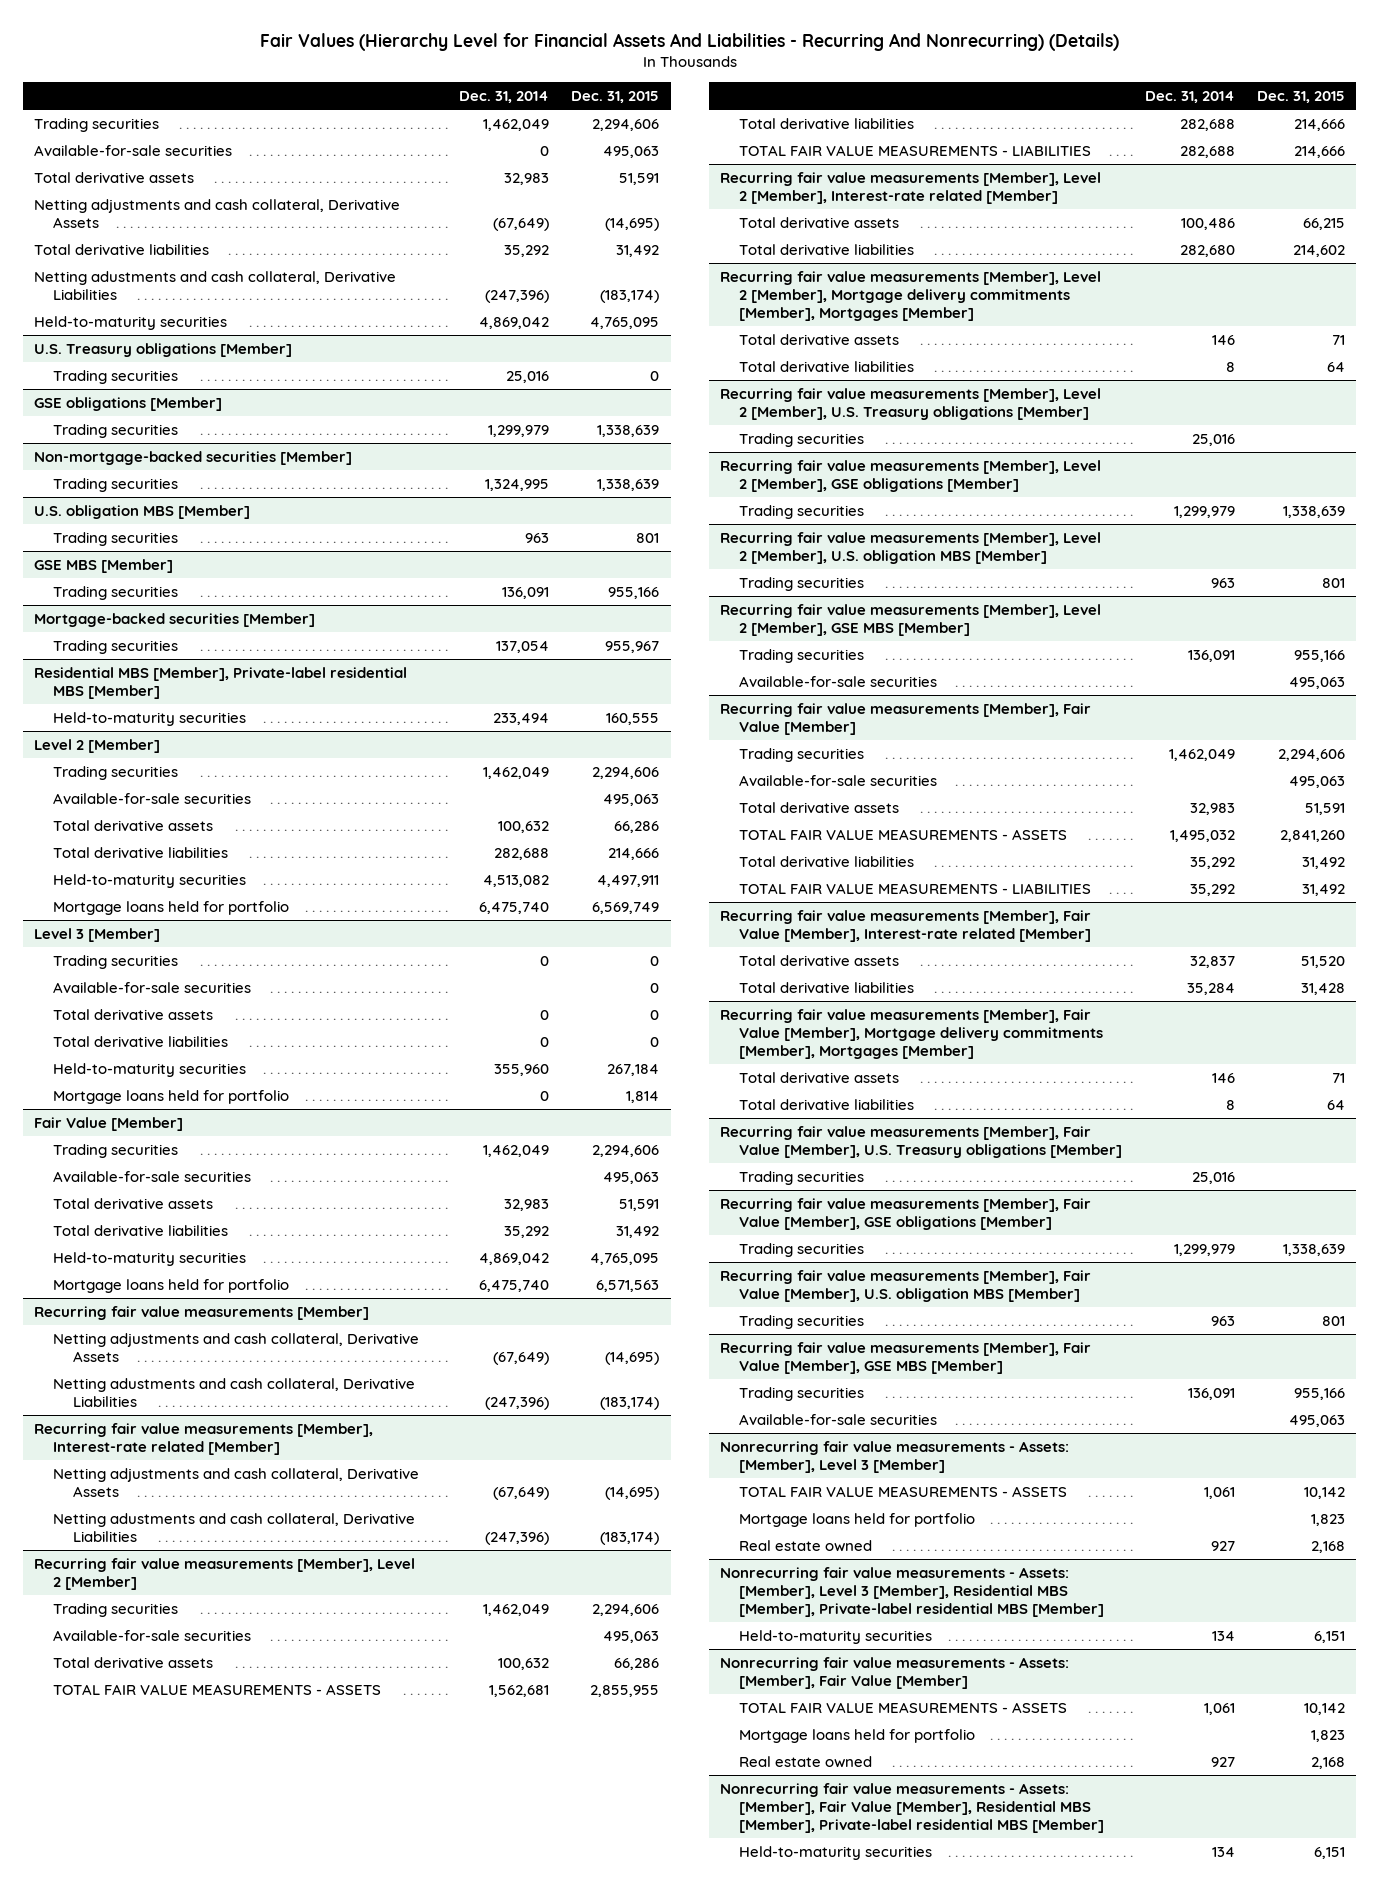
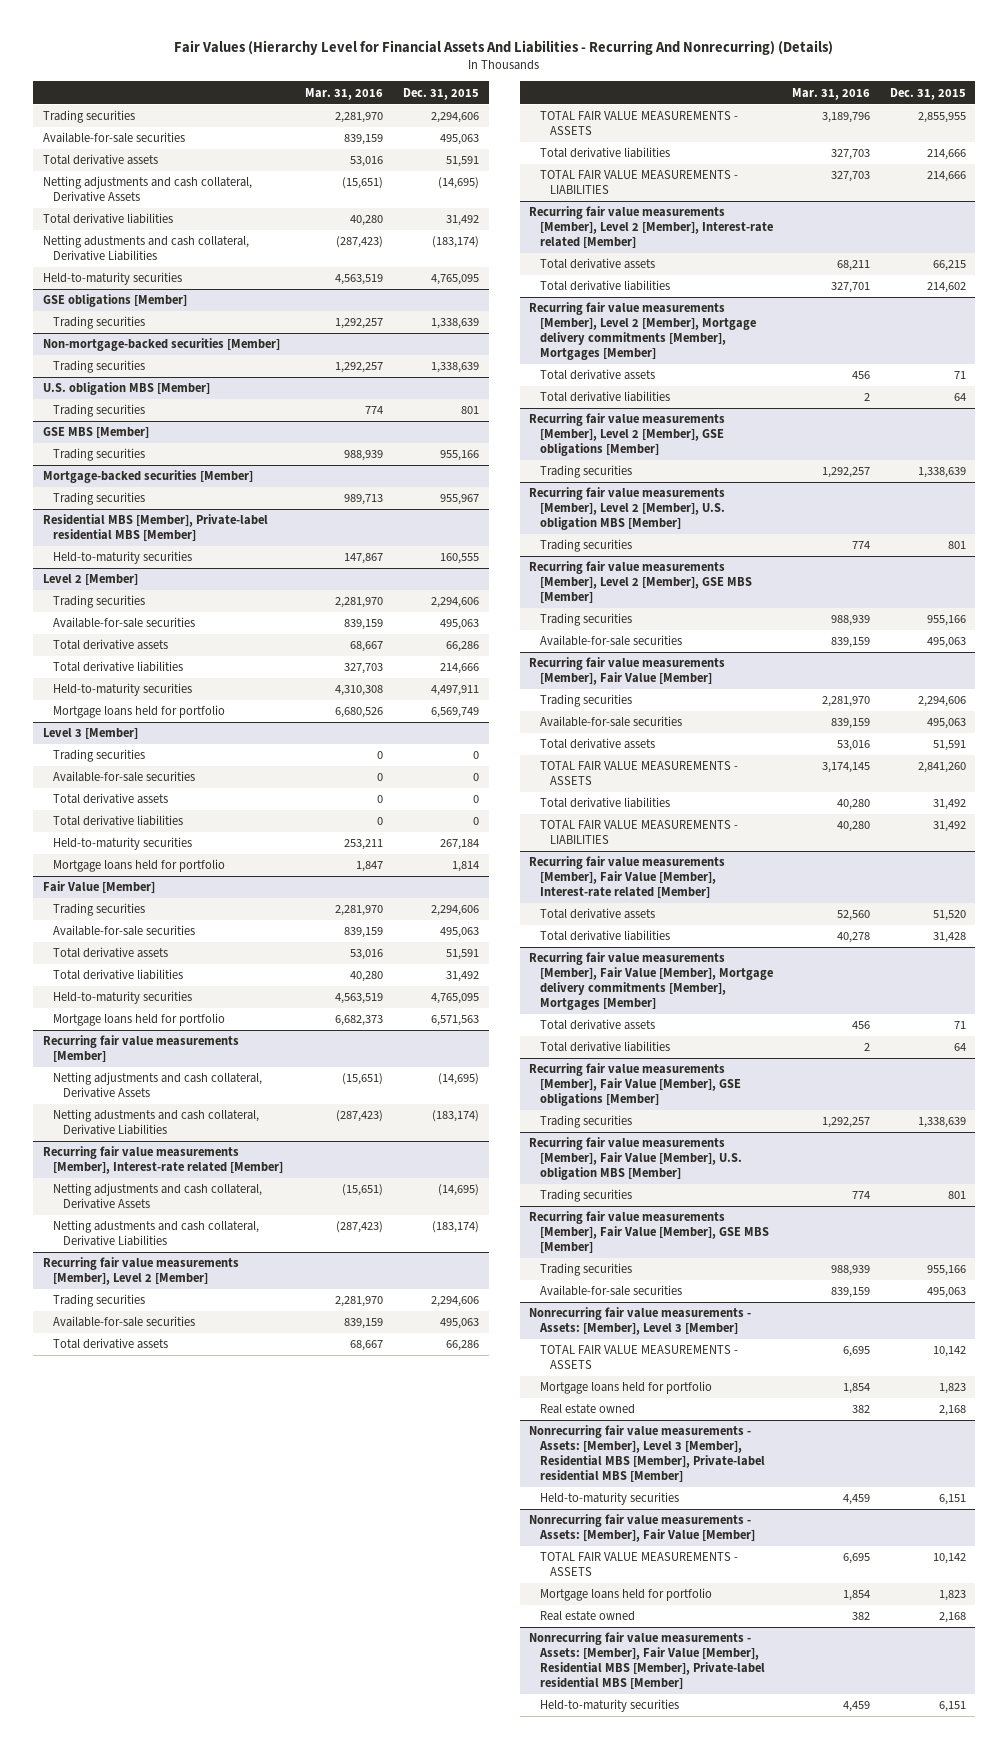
[458,90,549,103] Dec. 31, 2014 -> none
none -> [305,87,384,100] Mar. 31, 2016
[34,342,293,357] U.S. Treasury obligations [Member] -> none
[53,369,179,384] Trading securities -> none
[719,387,1101,420] Recurring fair value measurements [Member], Level 2 [Member], U.S. Treasury obligations [Member] -> none
[739,432,865,447] Trading securities -> none
[719,1125,1123,1158] Recurring fair value measurements [Member], Fair Value [Member], U.S. Treasury obligations [Member] -> none
[739,1170,865,1185] Trading securities -> none

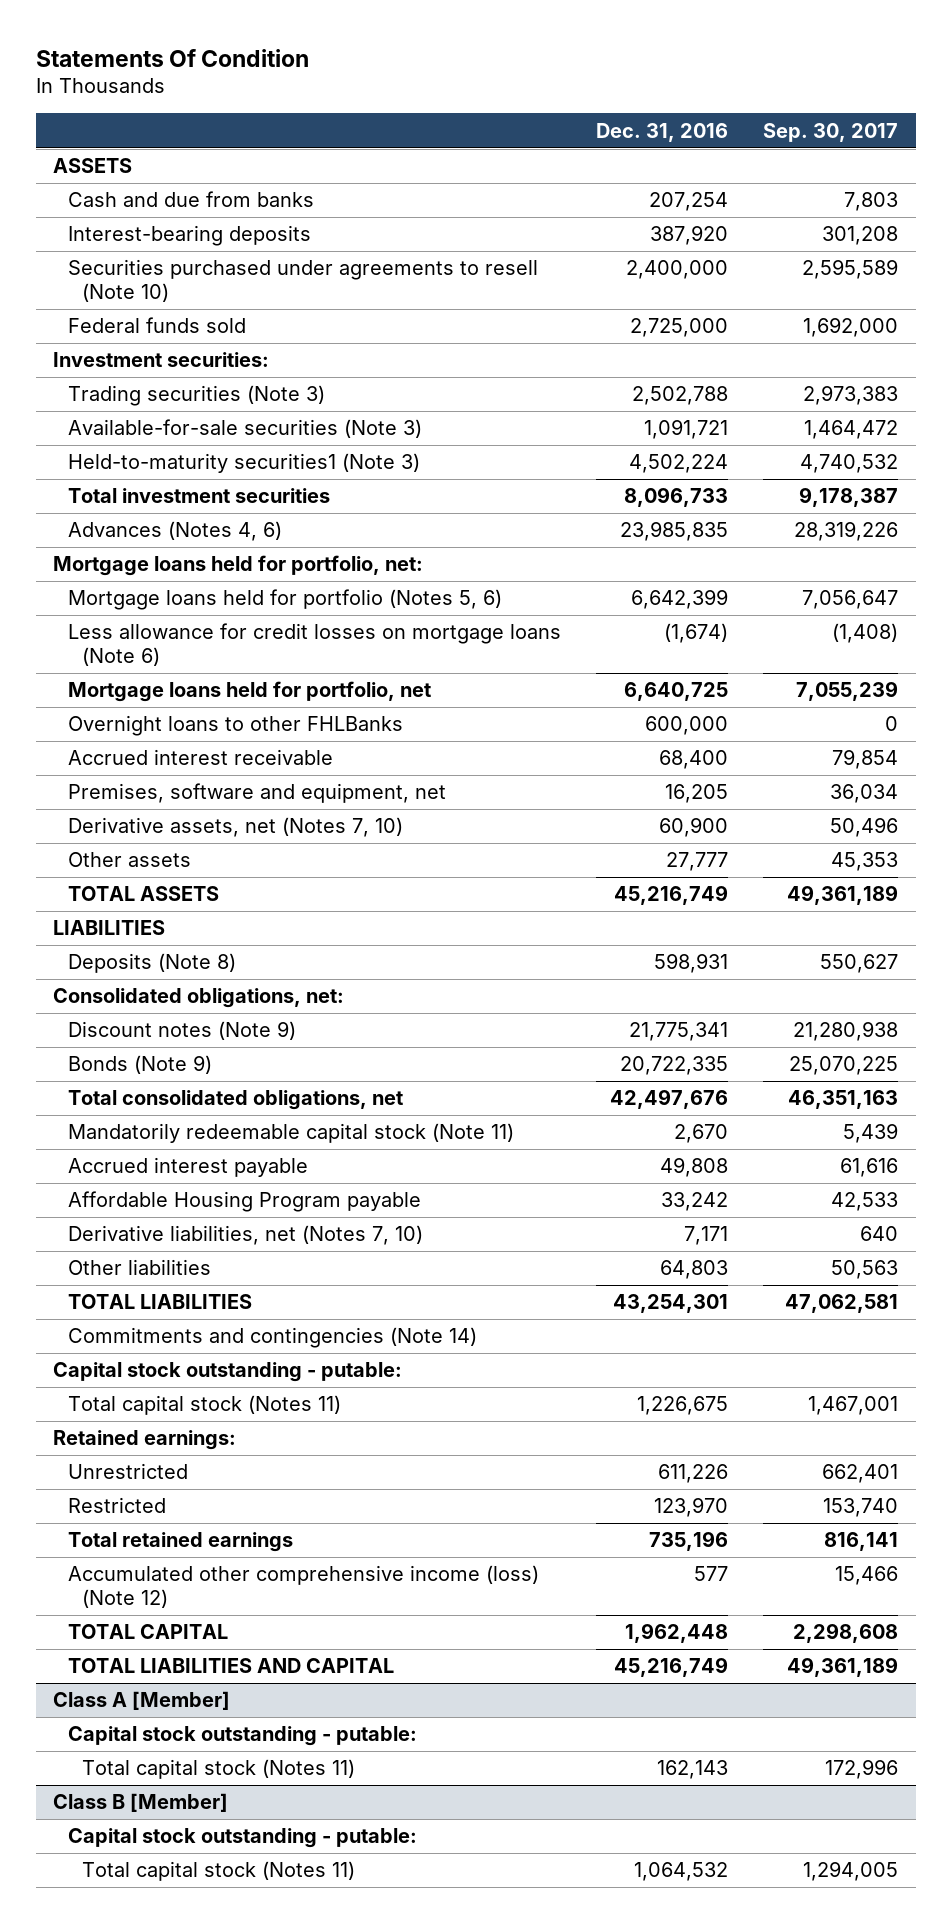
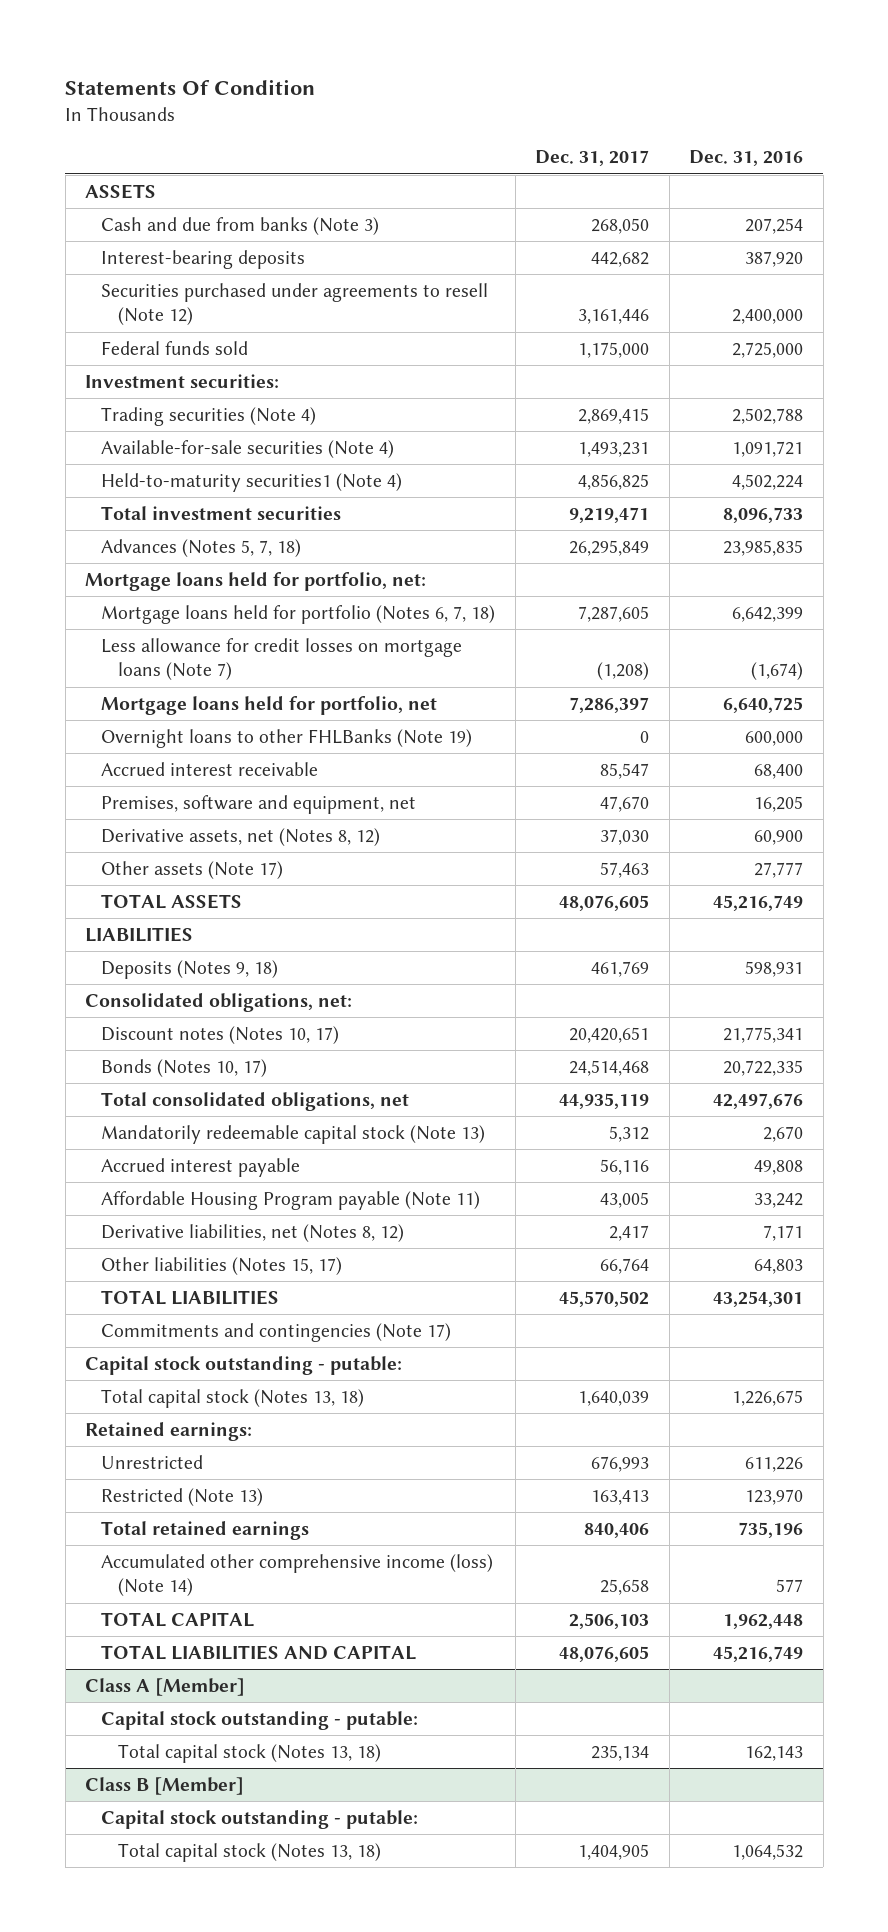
[763,122,899,142] Sep. 30, 2017 -> none
none -> [535,150,650,167] Dec. 31, 2017
[67,191,314,208] Cash and due from banks -> [101,217,380,236] Cash and due from banks (Note 3)
[67,259,538,303] Securities purchased under agreements to resell (Note 10) -> [101,283,489,326] Securities purchased under agreements to resell (Note 12)
[67,385,325,407] Trading securities (Note 3) -> [101,407,317,427] Trading securities (Note 4)
[67,419,422,439] Available-for-sale securities (Note 3) -> [101,440,395,459] Available-for-sale securities (Note 4)
[67,453,420,474] Held-to-maturity securities1 (Note 3) -> [101,473,403,493] Held-to-maturity securities1 (Note 4)
[67,521,282,542] Advances (Notes 4, 6) -> [101,539,302,558] Advances (Notes 5, 7, 18)
[67,589,502,611] Mortgage loans held for portfolio (Notes 5, 6) -> [101,605,496,625] Mortgage loans held for portfolio (Notes 6, 7, 18)
[67,623,561,667] Less allowance for credit losses on mortgage loans (Note 6) -> [101,638,463,681] Less allowance for credit losses on mortgage loans (Note 7)
[67,715,403,737] Overnight loans to other FHLBanks -> [101,729,473,749] Overnight loans to other FHLBanks (Note 19)
[67,817,403,838] Derivative assets, net (Notes 7, 10) -> [101,828,381,847] Derivative assets, net (Notes 8, 12)
[67,852,191,868] Other assets -> [101,861,284,880] Other assets (Note 17)
[67,953,236,974] Deposits (Note 8) -> [101,960,279,980] Deposits (Notes 9, 18)
[67,1021,296,1041] Discount notes (Note 9) -> [101,1026,340,1045] Discount notes (Notes 10, 17)
[67,1055,212,1075] Bonds (Note 9) -> [101,1059,268,1078] Bonds (Notes 10, 17)
[67,1123,514,1144] Mandatorily redeemable capital stock (Note 11) -> [101,1125,486,1145] Mandatorily redeemable capital stock (Note 13)
[67,1191,421,1213] Affordable Housing Program payable -> [101,1191,481,1211] Affordable Housing Program payable (Note 11)
[67,1225,423,1246] Derivative liabilities, net (Notes 7, 10) -> [101,1224,405,1243] Derivative liabilities, net (Notes 8, 12)
[67,1259,211,1276] Other liabilities -> [101,1257,343,1276] Other liabilities (Notes 15, 17)
[67,1327,477,1349] Commitments and contingencies (Note 14) -> [101,1323,452,1343] Commitments and contingencies (Note 17)
[67,1395,341,1416] Total capital stock (Notes 11) -> [101,1389,365,1409] Total capital stock (Notes 13, 18)
[67,1497,166,1514] Restricted -> [101,1488,264,1507] Restricted (Note 13)
[67,1565,539,1609] Accumulated other comprehensive income (loss) (Note 12) -> [101,1554,494,1597] Accumulated other comprehensive income (loss) (Note 14)
[81,1759,355,1780] Total capital stock (Notes 11) -> [117,1744,381,1764] Total capital stock (Notes 13, 18)
[81,1861,355,1882] Total capital stock (Notes 11) -> [117,1843,381,1863] Total capital stock (Notes 13, 18)

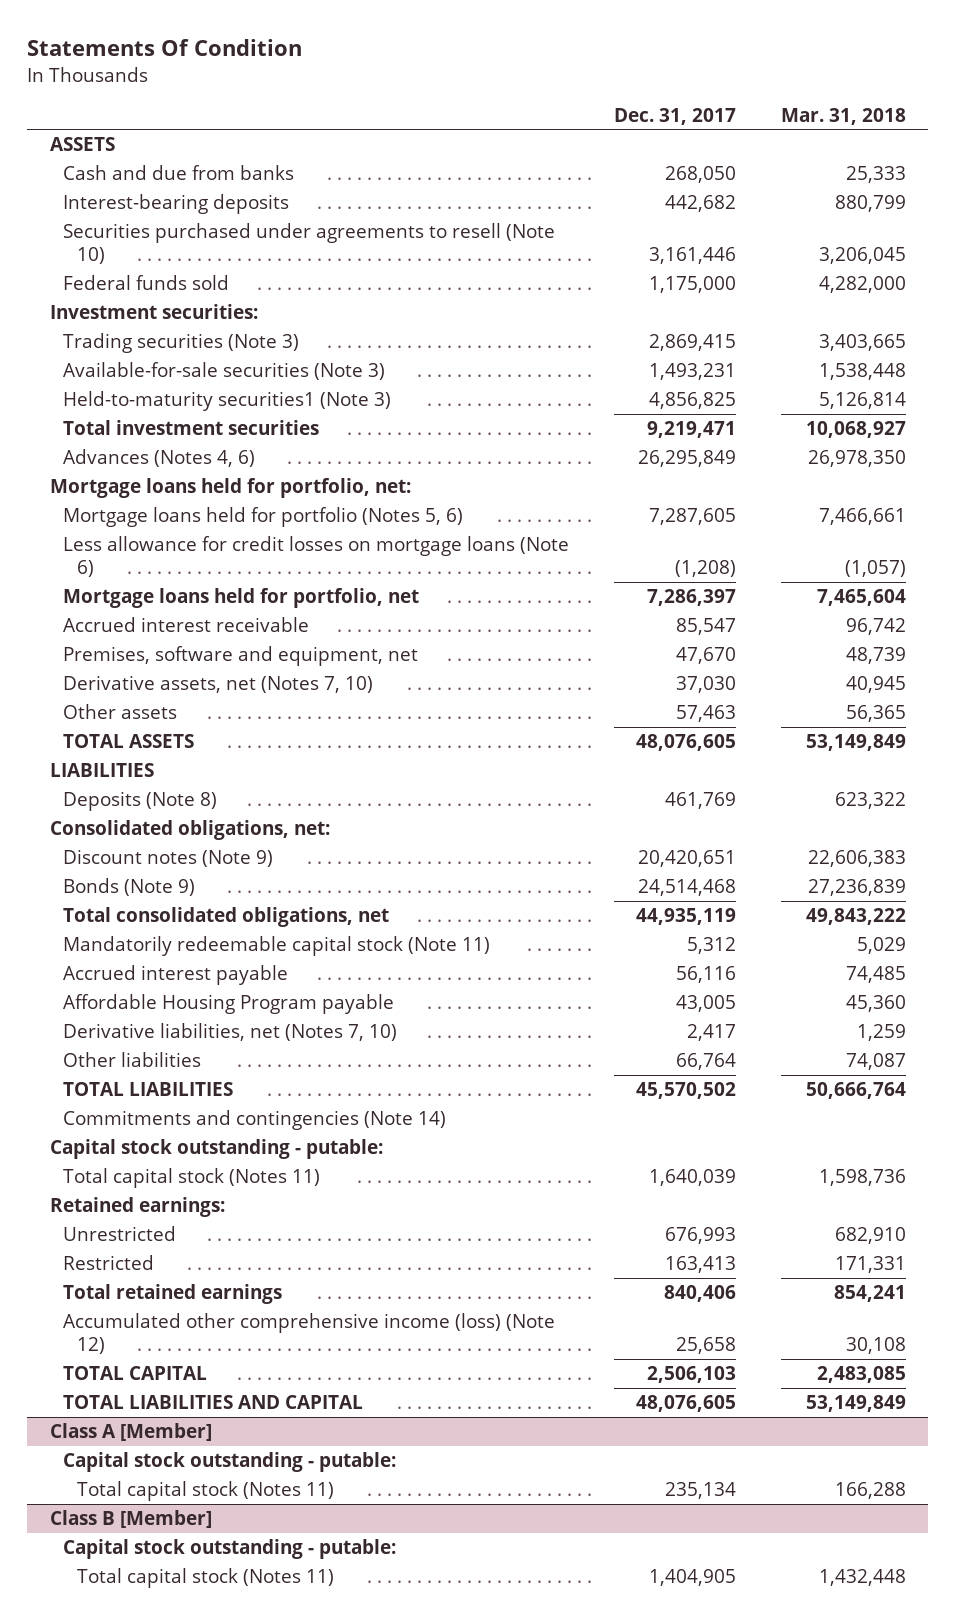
[689,150,804,167] Dec. 31, 2016 -> none
none -> [780,107,906,125] Mar. 31, 2018
[101,217,380,236] Cash and due from banks (Note 3) -> [63,165,295,181] Cash and due from banks
[101,283,489,326] Securities purchased under agreements to resell (Note 12) -> [63,223,556,265] Securities purchased under agreements to resell (Note 10)
[101,407,317,427] Trading securities (Note 4) -> [63,333,300,354] Trading securities (Note 3)
[101,440,395,459] Available-for-sale securities (Note 4) -> [63,362,386,381] Available-for-sale securities (Note 3)
[101,473,403,493] Held-to-maturity securities1 (Note 4) -> [63,391,392,412] Held-to-maturity securities1 (Note 3)
[101,539,302,558] Advances (Notes 5, 7, 18) -> [63,449,256,468] Advances (Notes 4, 6)
[101,605,496,625] Mortgage loans held for portfolio (Notes 6, 7, 18) -> [63,507,464,528] Mortgage loans held for portfolio (Notes 5, 6)
[101,638,463,681] Less allowance for credit losses on mortgage loans (Note 7) -> [63,536,570,578] Less allowance for credit losses on mortgage loans (Note 6)
[101,729,473,749] Overnight loans to other FHLBanks (Note 19) -> none
[101,828,381,847] Derivative assets, net (Notes 8, 12) -> [63,675,374,694] Derivative assets, net (Notes 7, 10)
[101,861,284,880] Other assets (Note 17) -> [63,704,178,720] Other assets
[101,960,279,980] Deposits (Notes 9, 18) -> [63,791,218,812] Deposits (Note 8)
[101,1026,340,1045] Discount notes (Notes 10, 17) -> [63,849,274,868] Discount notes (Note 9)
[101,1059,268,1078] Bonds (Notes 10, 17) -> [63,878,196,897] Bonds (Note 9)
[101,1125,486,1145] Mandatorily redeemable capital stock (Note 13) -> [63,936,491,957] Mandatorily redeemable capital stock (Note 11)
[101,1191,481,1211] Affordable Housing Program payable (Note 11) -> [63,994,395,1015] Affordable Housing Program payable
[101,1224,405,1243] Derivative liabilities, net (Notes 8, 12) -> [63,1023,398,1042] Derivative liabilities, net (Notes 7, 10)
[101,1257,343,1276] Other liabilities (Notes 15, 17) -> [63,1052,202,1068] Other liabilities
[101,1323,452,1343] Commitments and contingencies (Note 17) -> [63,1110,447,1131] Commitments and contingencies (Note 14)
[101,1389,365,1409] Total capital stock (Notes 13, 18) -> [63,1168,321,1189] Total capital stock (Notes 11)
[101,1488,264,1507] Restricted (Note 13) -> [63,1255,155,1271] Restricted
[101,1554,494,1597] Accumulated other comprehensive income (loss) (Note 14) -> [63,1313,556,1355] Accumulated other comprehensive income (loss) (Note 12)
[117,1744,381,1764] Total capital stock (Notes 13, 18) -> [77,1481,335,1502] Total capital stock (Notes 11)
[117,1843,381,1863] Total capital stock (Notes 13, 18) -> [77,1568,335,1589] Total capital stock (Notes 11)

